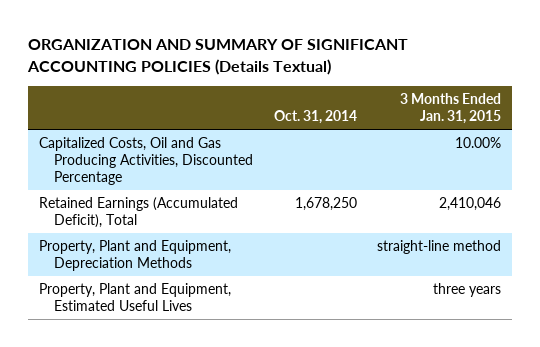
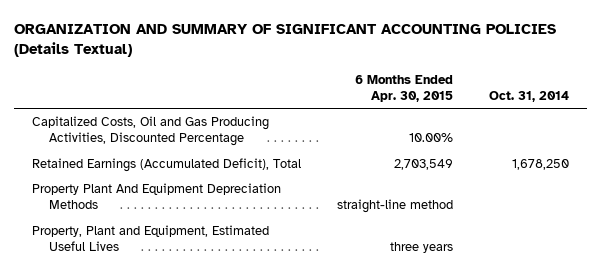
[400,93,502,125] 3 Months Ended Jan. 31, 2015 -> none
none -> [354,74,453,103] 6 Months Ended Apr. 30, 2015
[38,240,231,272] Property, Plant and Equipment, Depreciation Methods -> [32,183,282,210] Property Plant And Equipment Depreciation Methods

